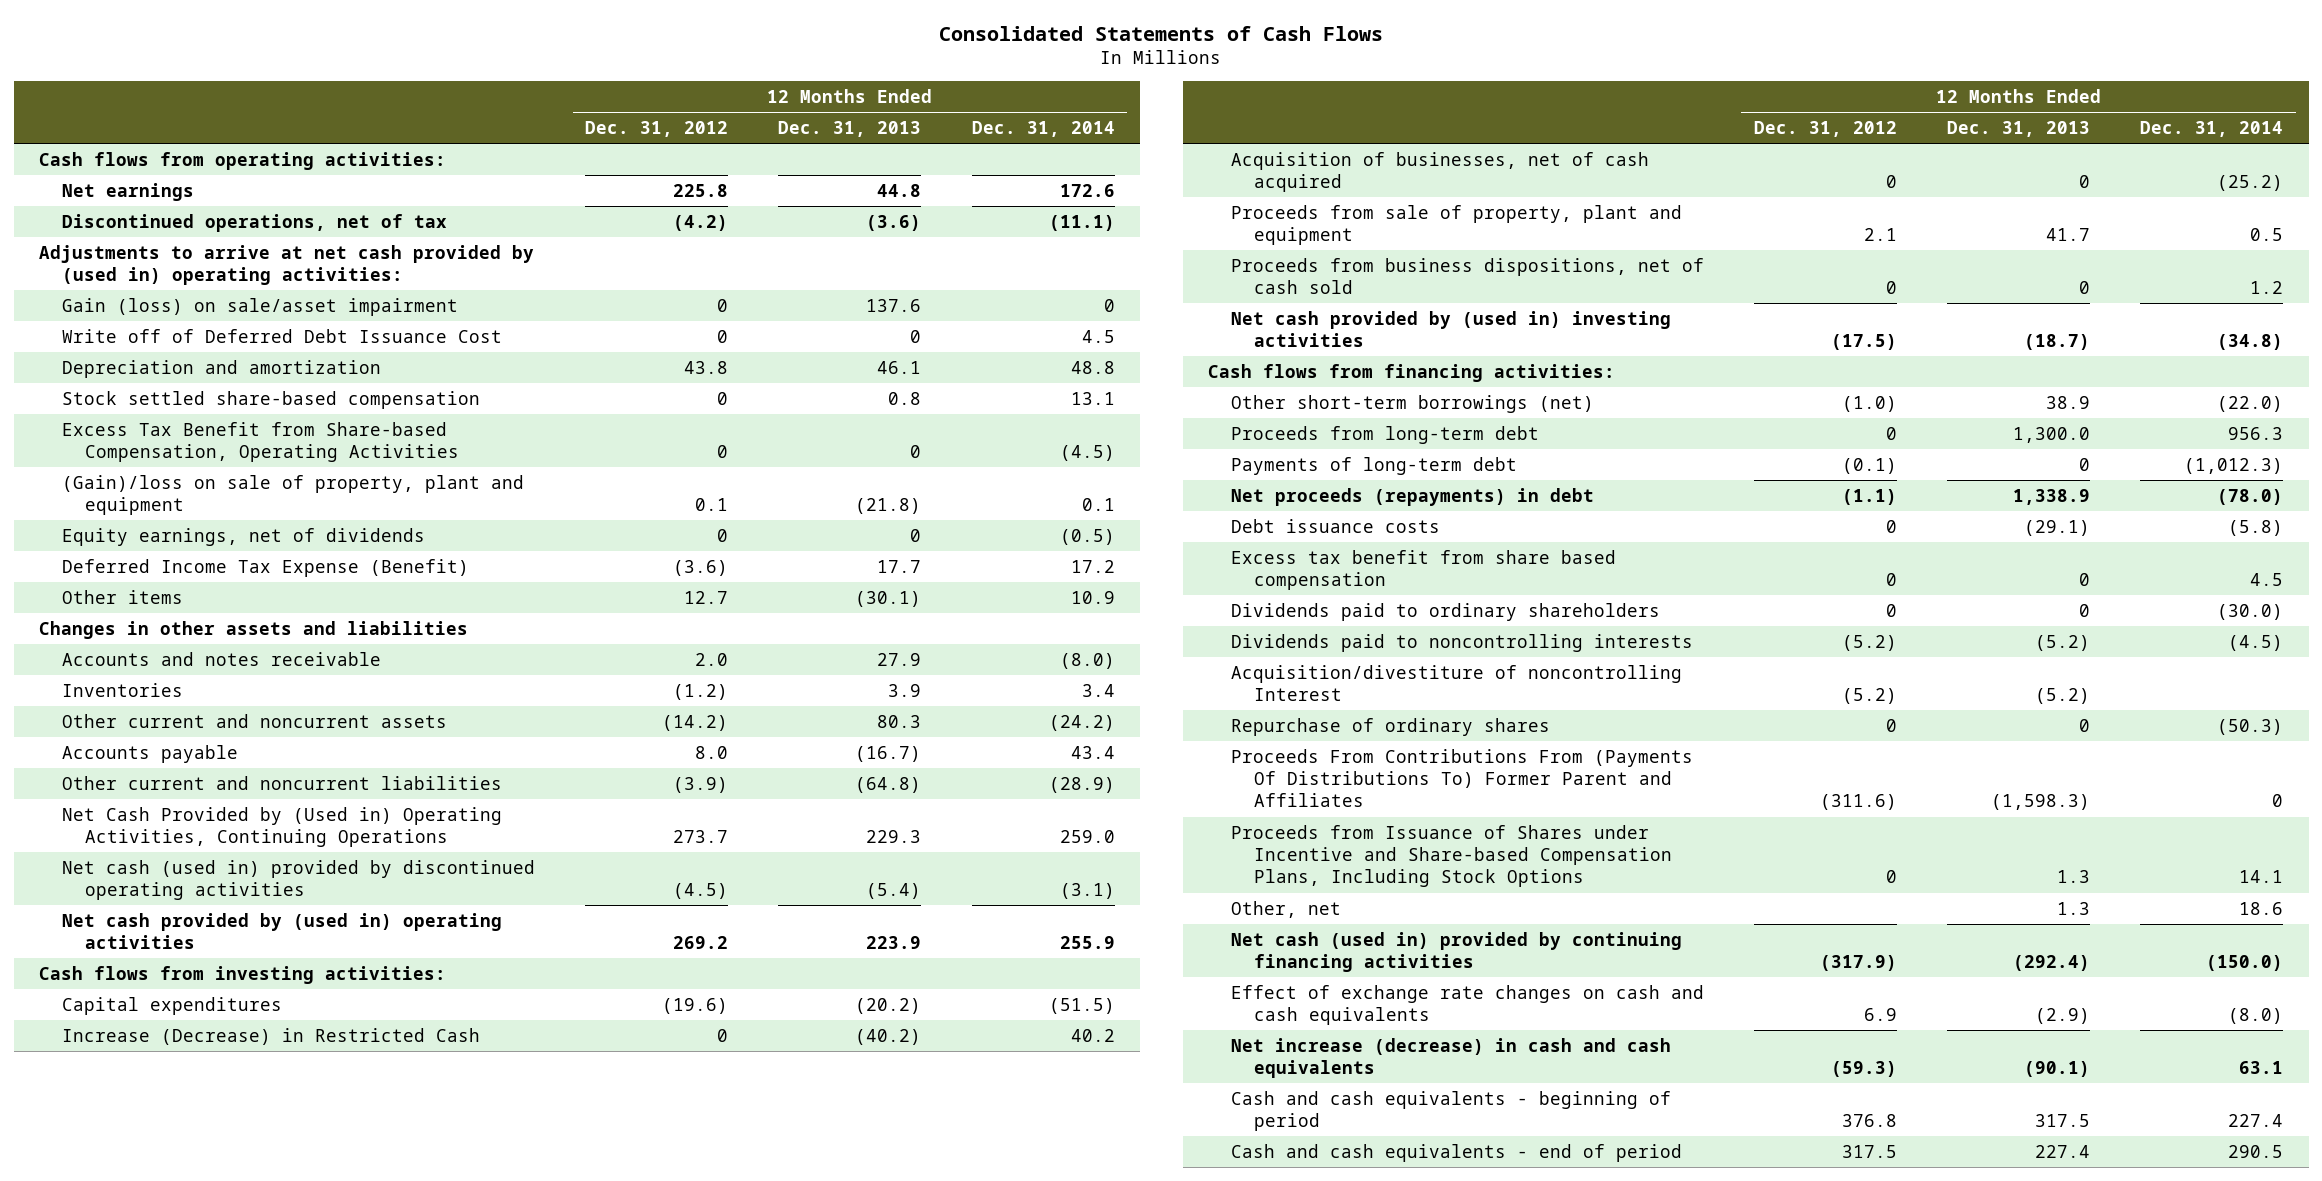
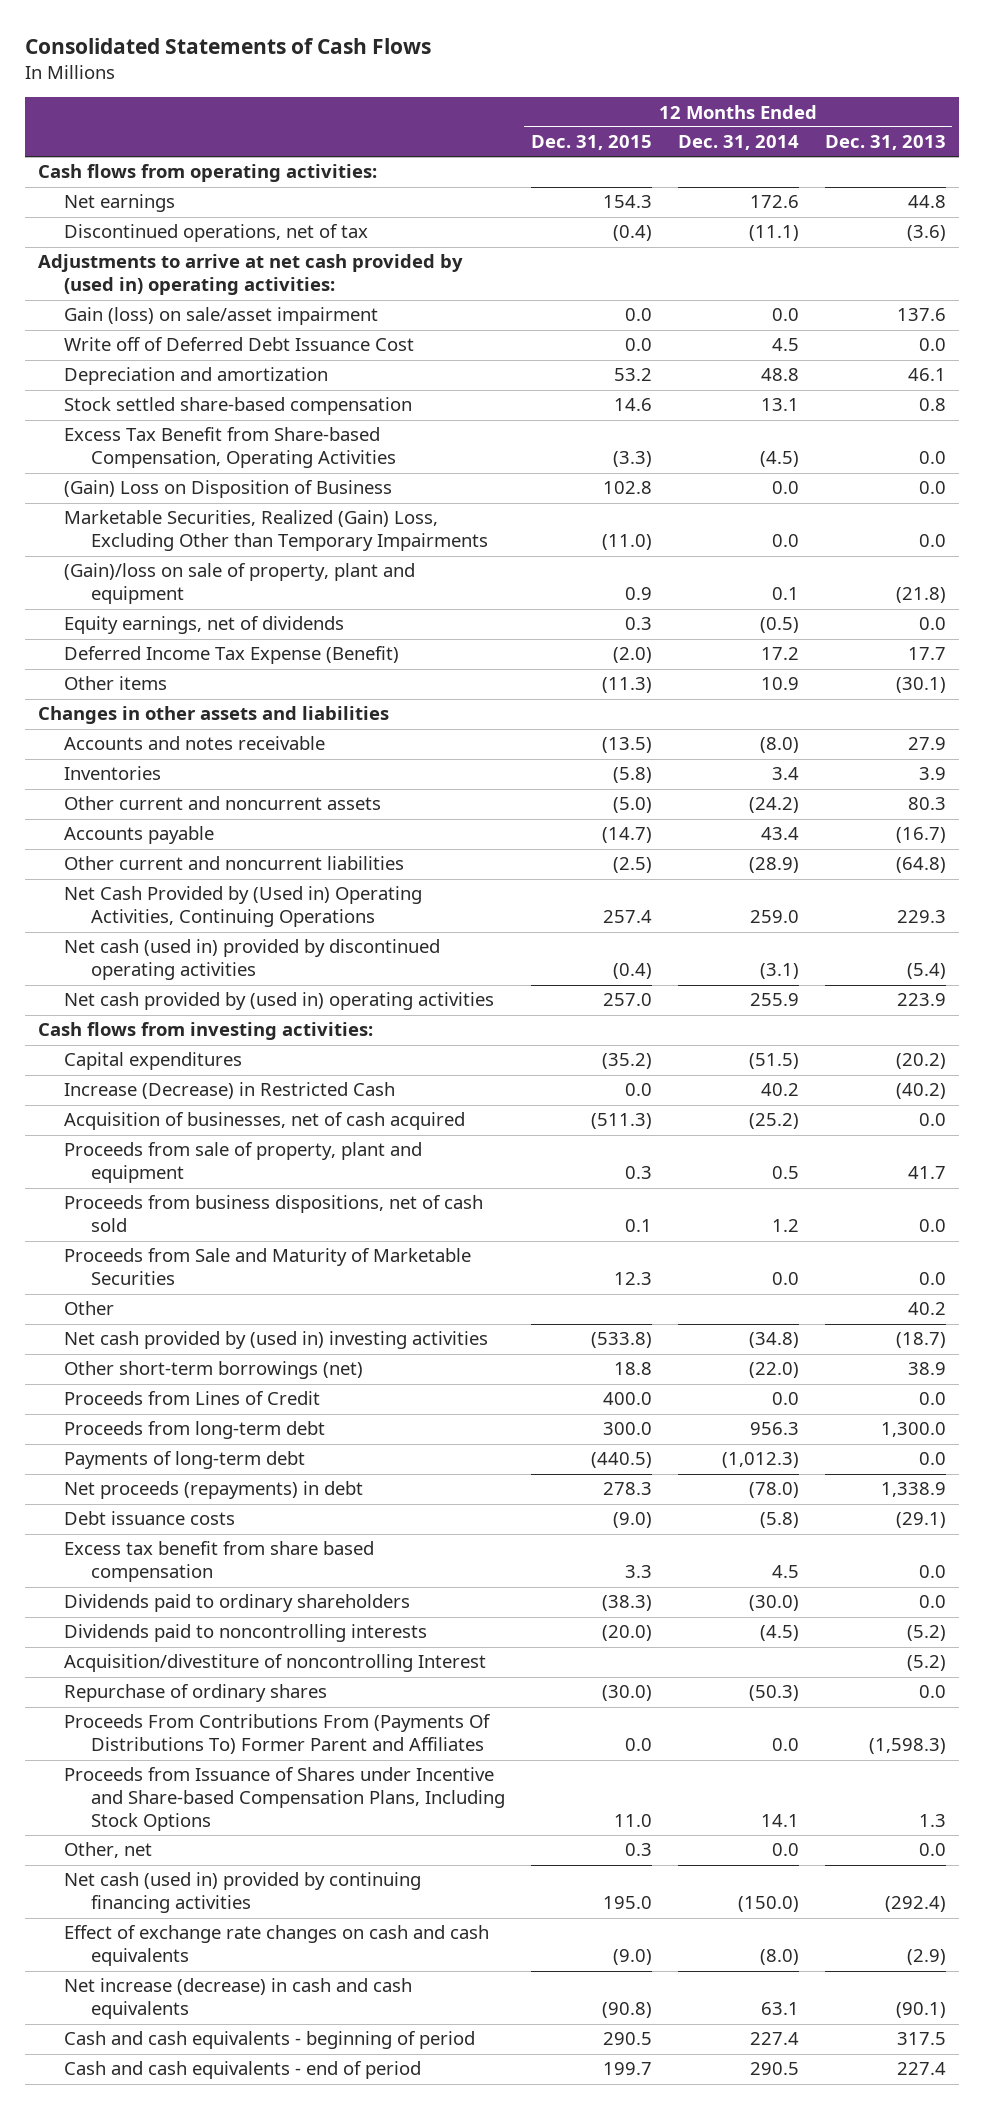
[585,121,729,138] Dec. 31, 2012 -> none
none -> [530,135,652,151] Dec. 31, 2015
[1103,298,1115,312] 0 -> [771,308,799,322] 0.0
[910,329,922,343] 0 -> [918,338,946,352] 0.0
[910,445,922,459] 0 -> [918,451,946,465] 0.0
none -> [64,480,393,499] (Gain) Loss on Disposition of Business
none -> [64,510,488,552] Marketable Securities, Realized (Gain) Loss, Excluding Other than Temporary Impairments
[910,528,922,542] 0 -> [918,617,946,631] 0.0
[2079,175,2091,189] 0 -> [918,1113,946,1127] 0.0
[2079,281,2091,295] 0 -> [918,1219,946,1233] 0.0
none -> [64,1248,472,1286] Proceeds from Sale and Maturity of Marketable Securities
none -> [64,1301,115,1316] Other
[1207,363,1615,382] Cash flows from financing activities: -> none
none -> [64,1391,321,1406] Proceeds from Lines of Credit
[2079,457,2091,471] 0 -> [918,1452,946,1466] 0.0
[2079,573,2091,587] 0 -> [918,1565,946,1579] 0.0
[2079,603,2091,617] 0 -> [918,1595,946,1609] 0.0
[2079,718,2091,732] 0 -> [918,1685,946,1699] 0.0
[2272,794,2284,808] 0 -> [771,1738,799,1752] 0.0
[2057,901,2091,915] 1.3 -> [918,1843,946,1857] 0.0
[2239,901,2284,915] 18.6 -> [771,1843,799,1857] 0.0

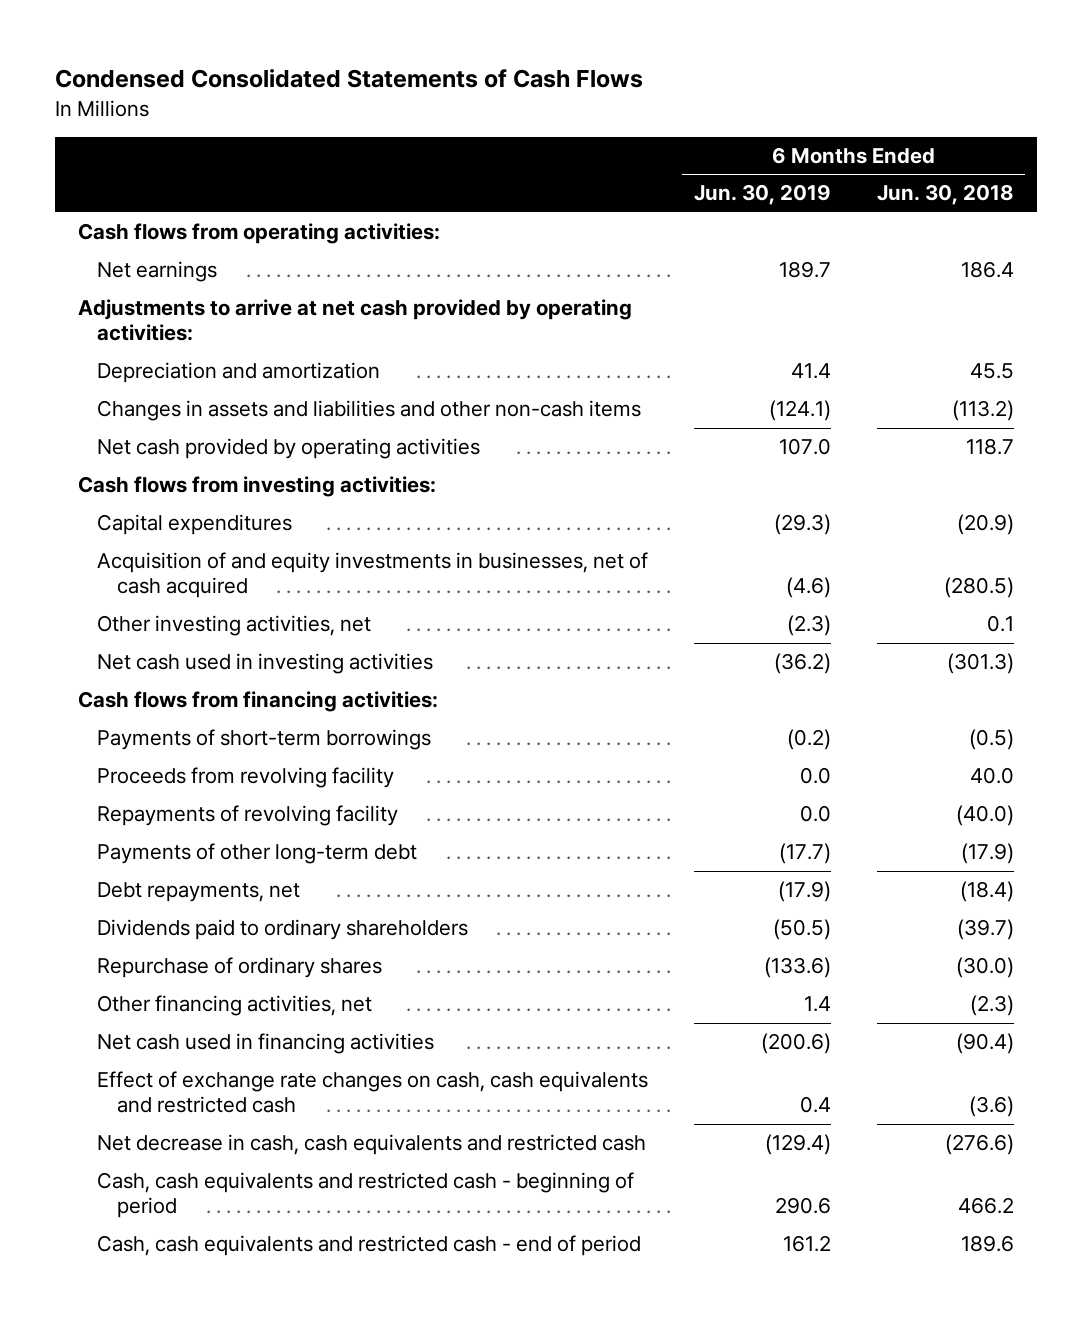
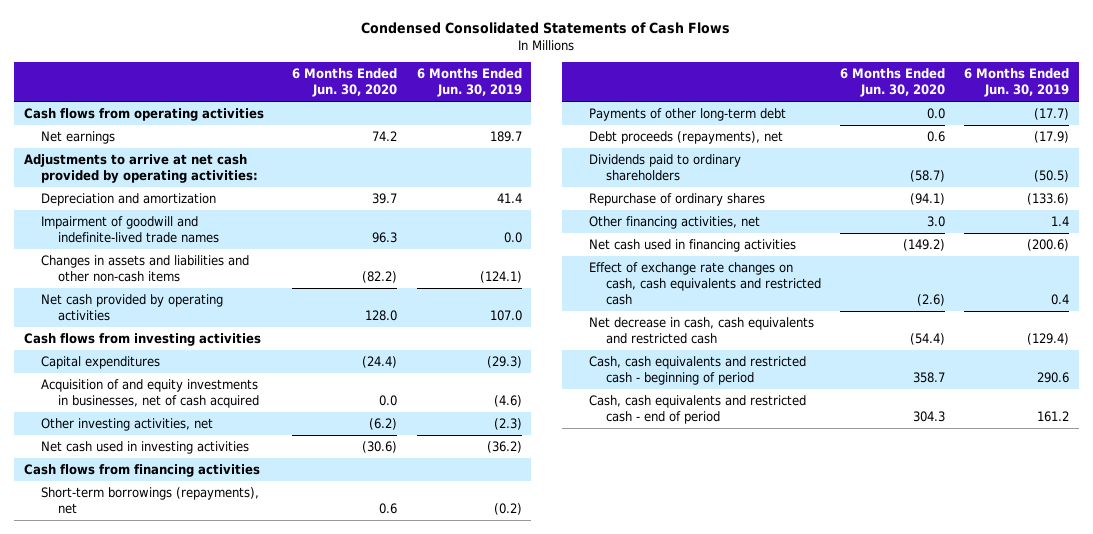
[876,184,1014,206] Jun. 30, 2018 -> none
none -> [292,68,398,98] 6 Months Ended Jun. 30, 2020
[77,223,440,245] Cash flows from operating activities: -> [23,108,264,122] Cash flows from operating activities
none -> [41,216,220,243] Impairment of goodwill and indefinite-lived trade names
[77,476,436,498] Cash flows from investing activities: -> [23,333,261,347] Cash flows from investing activities
[97,767,395,789] Proceeds from revolving facility -> none
[97,805,399,827] Repayments of revolving facility -> none
[77,691,438,713] Cash flows from financing activities: -> [23,464,260,478] Cash flows from financing activities
[97,729,432,751] Payments of short-term borrowings -> [41,487,260,514] Short-term borrowings (repayments), net
[97,882,301,903] Debt repayments, net -> [588,131,783,145] Debt proceeds (repayments), net

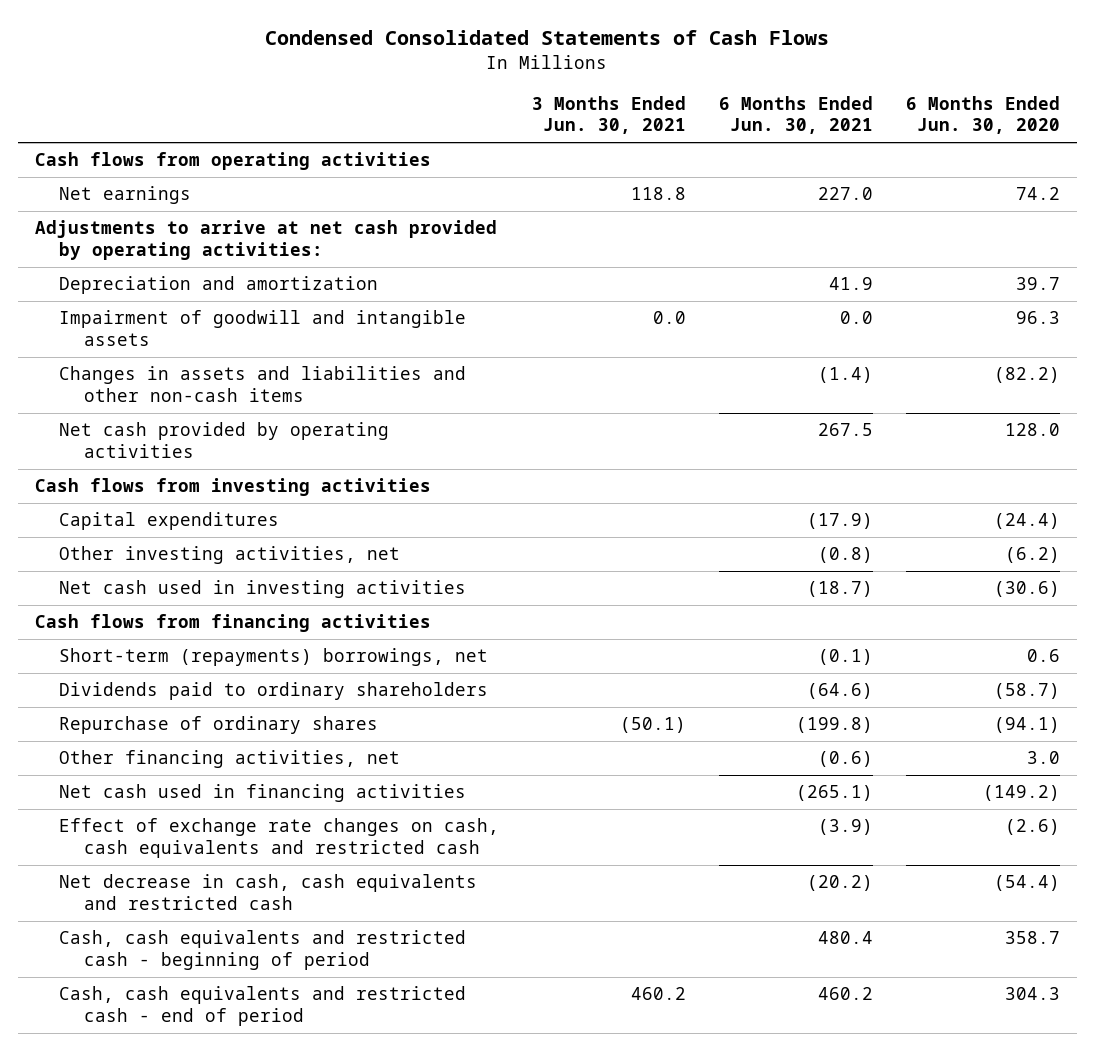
[416,68,522,98] 6 Months Ended Jun. 30, 2019 -> none
none -> [532,95,687,135] 3 Months Ended Jun. 30, 2021
none -> [719,95,874,135] 6 Months Ended Jun. 30, 2021
[41,216,220,243] Impairment of goodwill and indefinite-lived trade names -> [59,310,467,346] Impairment of goodwill and intangible assets
[41,379,260,408] Acquisition of and equity investments in businesses, net of cash acquired -> none
[588,108,786,122] Payments of other long-term debt -> none
[588,131,783,145] Debt proceeds (repayments), net -> none
[41,487,260,514] Short-term borrowings (repayments), net -> [59,648,489,667] Short-term (repayments) borrowings, net

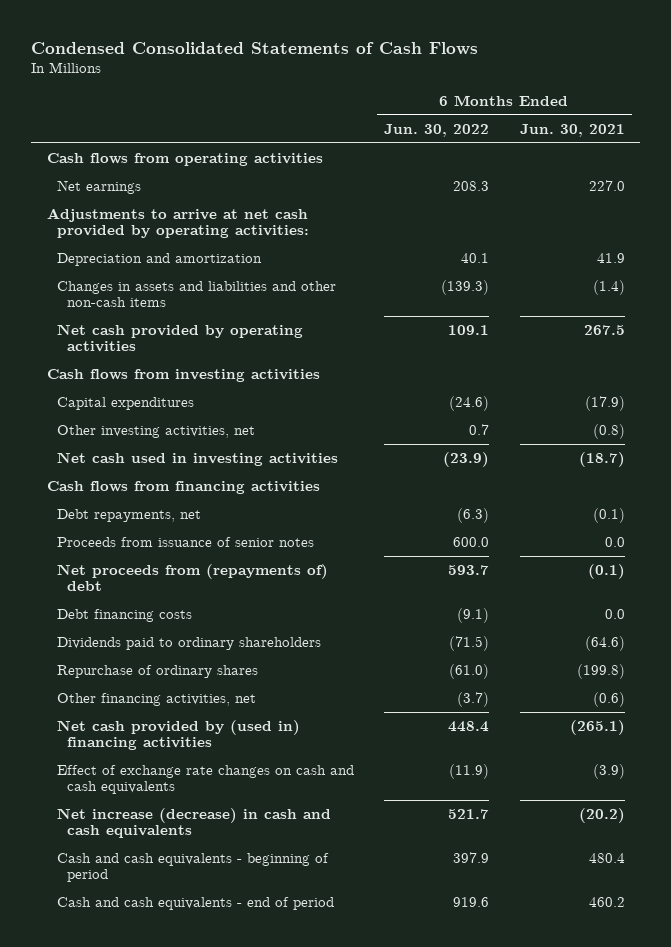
[532,95,687,135] 3 Months Ended Jun. 30, 2021 -> none
[906,95,1061,135] 6 Months Ended Jun. 30, 2020 -> none
none -> [384,123,490,137] Jun. 30, 2022
[59,310,467,346] Impairment of goodwill and intangible assets -> none
[59,648,489,667] Short-term (repayments) borrowings, net -> [56,508,201,522] Debt repayments, net
none -> [56,536,314,547] Proceeds from issuance of senior notes
none -> [56,563,328,592] Net proceeds from (repayments of) debt
none -> [56,608,192,622] Debt financing costs
[59,784,467,803] Net cash used in financing activities -> [56,719,300,751] Net cash provided by (used in) financing activities
[59,818,500,858] Effect of exchange rate changes on cash, cash equivalents and restricted cash -> [56,764,354,795] Effect of exchange rate changes on cash and cash equivalents
[59,874,478,910] Net decrease in cash, cash equivalents and restricted cash -> [56,807,331,839] Net increase (decrease) in cash and cash equivalents
[59,930,467,970] Cash, cash equivalents and restricted cash - beginning of period -> [56,852,329,883] Cash and cash equivalents - beginning of period
[59,986,467,1026] Cash, cash equivalents and restricted cash - end of period -> [56,896,334,910] Cash and cash equivalents - end of period

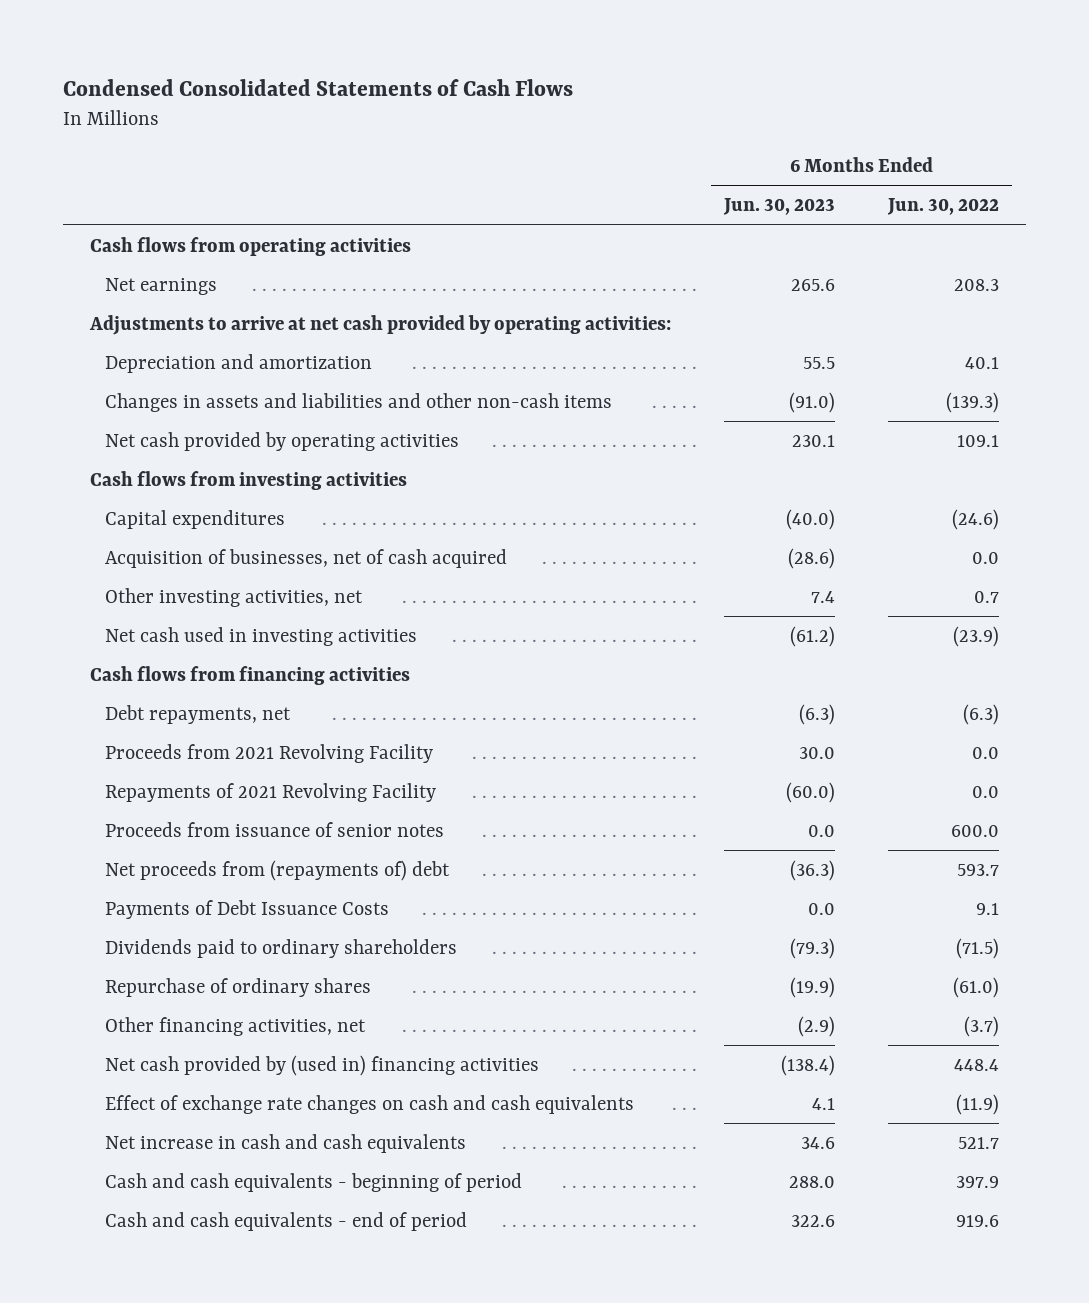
[519,123,625,137] Jun. 30, 2021 -> none
none -> [722,198,835,216] Jun. 30, 2023
none -> [105,548,508,568] Acquisition of businesses, net of cash acquired
none -> [105,743,434,763] Proceeds from 2021 Revolving Facility
none -> [105,782,437,802] Repayments of 2021 Revolving Facility
[56,608,192,622] Debt financing costs -> [105,899,390,919] Payments of Debt Issuance Costs
[457,607,490,623] (9.1) -> [976,902,1000,915] 9.1
[56,807,331,839] Net increase (decrease) in cash and cash equivalents -> [105,1133,467,1153] Net increase in cash and cash equivalents

